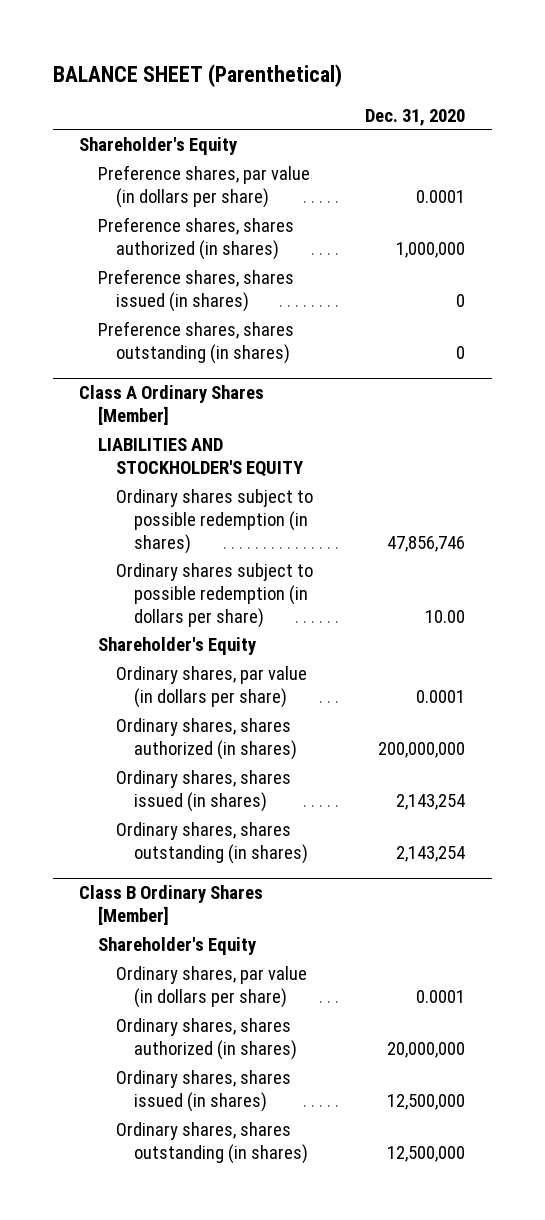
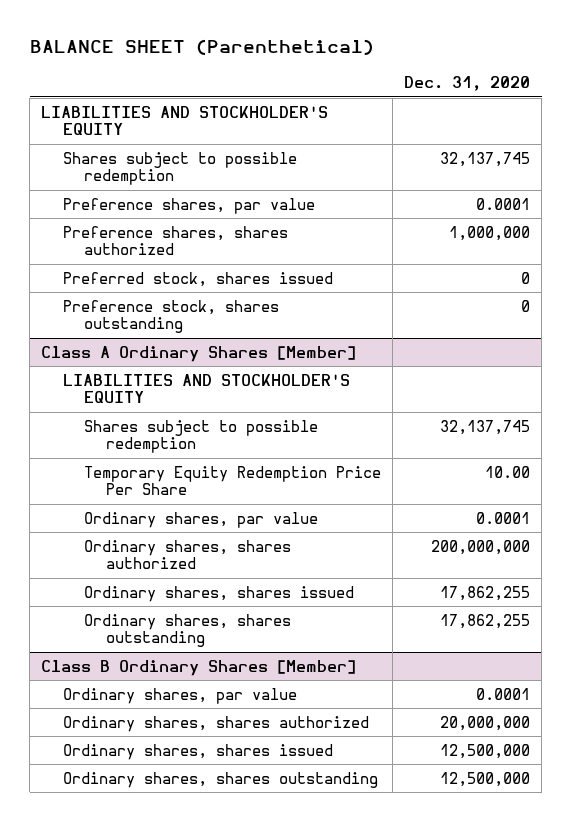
[79,136,238,155] Shareholder's Equity -> none
none -> [41,105,329,136] LIABILITIES AND STOCKHOLDER'S EQUITY
none -> [62,151,297,186] Shares subject to possible redemption
[97,164,310,208] Preference shares, par value (in dollars per share) -> [62,197,315,214] Preference shares, par value
[97,216,294,260] Preference shares, shares authorized (in shares) -> [62,225,288,256] Preference shares, shares authorized
[97,268,294,312] Preference shares, shares issued (in shares) -> [62,271,333,287] Preferred stock, shares issued
[97,320,294,364] Preference shares, shares outstanding (in shares) -> [62,299,279,334] Preference stock, shares outstanding
[97,636,256,655] Shareholder's Equity -> none
[115,488,313,554] Ordinary shares subject to possible redemption (in shares) -> [84,419,319,454] Shares subject to possible redemption
[387,535,466,552] 47,856,746 -> [440,419,531,435] 32,137,745
[115,562,313,628] Ordinary shares subject to possible redemption (in dollars per share) -> [84,465,382,496] Temporary Equity Redemption Price Per Share
[115,665,307,708] Ordinary shares, par value (in dollars per share) -> [84,511,319,528] Ordinary shares, par value
[115,717,297,760] Ordinary shares, shares authorized (in shares) -> [84,539,292,570] Ordinary shares, shares authorized
[115,769,291,812] Ordinary shares, shares issued (in shares) -> [84,585,355,602] Ordinary shares, shares issued
[396,793,466,810] 2,143,254 -> [440,585,531,601] 17,862,255
[115,821,308,864] Ordinary shares, shares outstanding (in shares) -> [84,613,292,648] Ordinary shares, shares outstanding
[396,845,466,862] 2,143,254 -> [440,613,531,629] 17,862,255
[97,936,256,955] Shareholder's Equity -> none
[115,965,307,1008] Ordinary shares, par value (in dollars per share) -> [62,687,297,704] Ordinary shares, par value
[115,1017,297,1060] Ordinary shares, shares authorized (in shares) -> [62,715,369,732] Ordinary shares, shares authorized
[115,1069,291,1112] Ordinary shares, shares issued (in shares) -> [62,743,333,760] Ordinary shares, shares issued
[115,1121,308,1164] Ordinary shares, shares outstanding (in shares) -> [62,771,378,788] Ordinary shares, shares outstanding

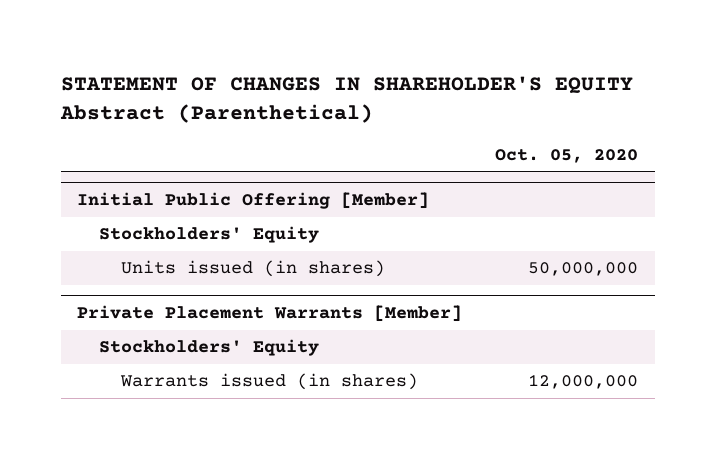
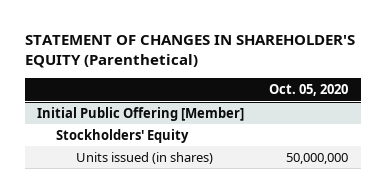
[59,75,633,123] STATEMENT OF CHANGES IN SHAREHOLDER'S EQUITY Abstract (Parenthetical) -> [24,34,355,69] STATEMENT OF CHANGES IN SHAREHOLDER'S EQUITY (Parenthetical)
[77,305,463,323] Private Placement Warrants [Member] -> none
[99,339,320,357] Stockholders' Equity -> none
[120,373,419,391] Warrants issued (in shares) -> none

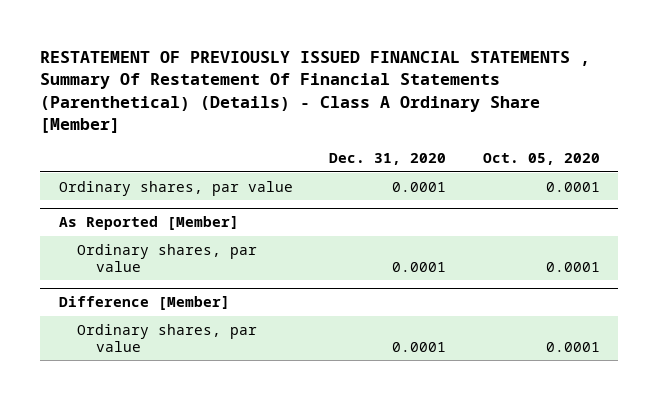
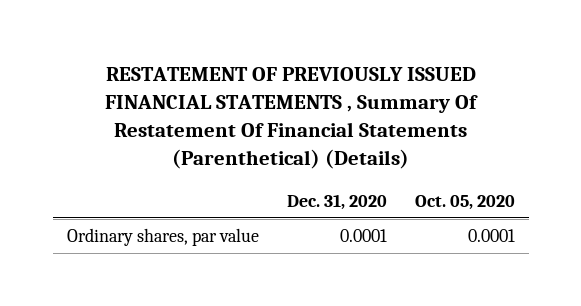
[40,50,591,134] RESTATEMENT OF PREVIOUSLY ISSUED FINANCIAL STATEMENTS , Summary Of Restatement Of Financial Statements (Parenthetical) (Details) - Class A Ordinary Share [Member] -> [104,66,478,170] RESTATEMENT OF PREVIOUSLY ISSUED FINANCIAL STATEMENTS , Summary Of Restatement Of Financial Statements (Parenthetical) (Details)
[58,216,239,231] As Reported [Member] -> none
[77,243,258,273] Ordinary shares, par value -> none
[58,296,230,311] Difference [Member] -> none
[77,323,258,353] Ordinary shares, par value -> none

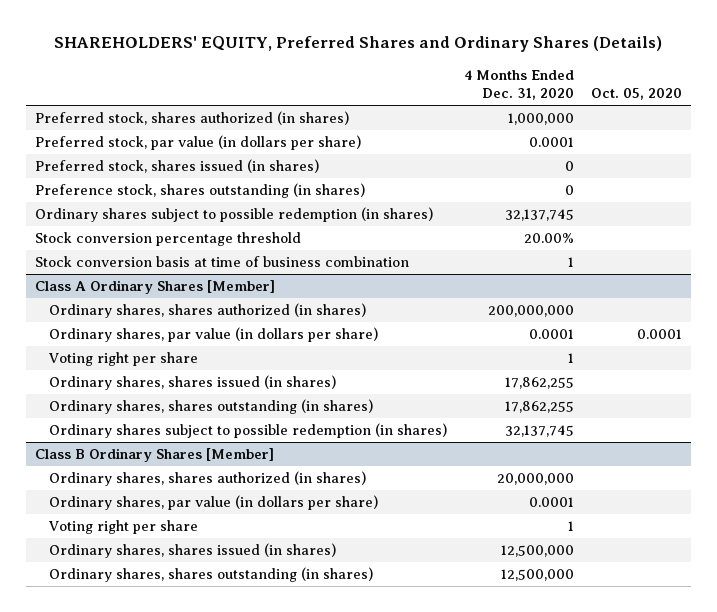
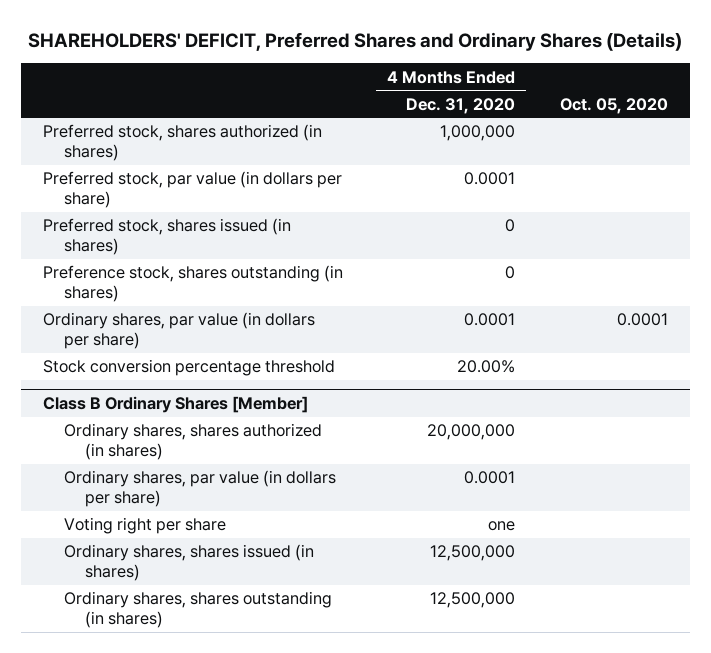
[54,36,663,53] SHAREHOLDERS' EQUITY, Preferred Shares and Ordinary Shares (Details) -> [28,31,683,51] SHAREHOLDERS' DEFICIT, Preferred Shares and Ordinary Shares (Details)
[34,207,433,223] Ordinary shares subject to possible redemption (in shares) -> none
[34,256,409,268] Stock conversion basis at time of business combination -> none
[34,280,275,295] Class A Ordinary Shares [Member] -> none
[48,303,366,319] Ordinary shares, shares authorized (in shares) -> none
[47,352,198,367] Voting right per share -> none
[48,375,336,391] Ordinary shares, shares issued (in shares) -> none
[48,399,373,415] Ordinary shares, shares outstanding (in shares) -> none
[48,423,447,439] Ordinary shares subject to possible redemption (in shares) -> none
[34,232,301,247] Stock conversion percentage threshold -> [43,359,336,377] Stock conversion percentage threshold
[567,521,574,532] 1 -> [488,521,516,532] one

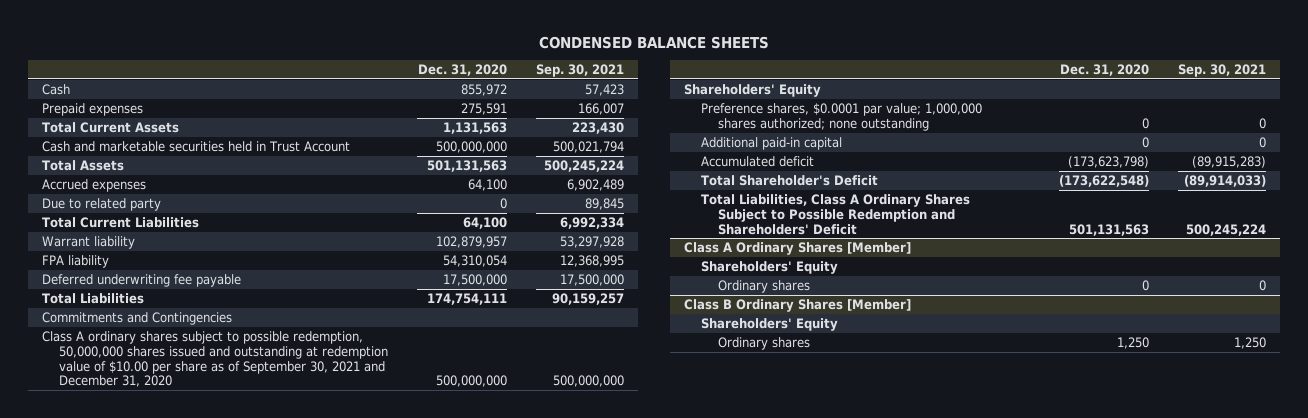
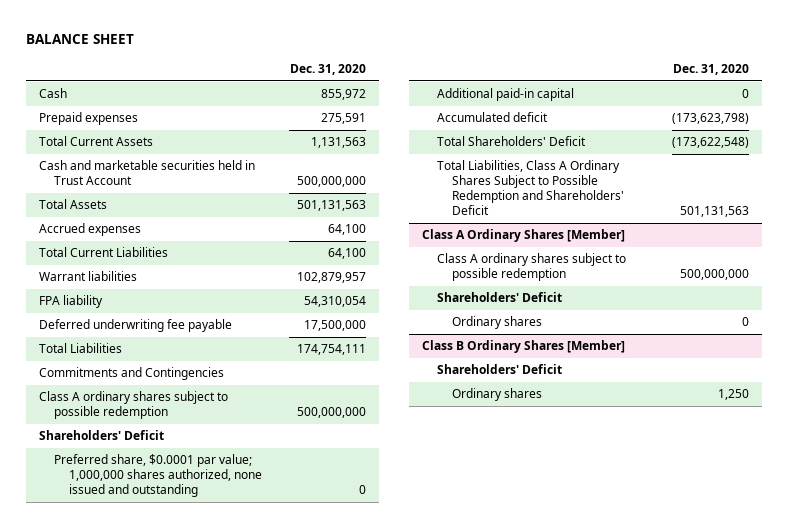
[539,35,770,49] CONDENSED BALANCE SHEETS -> [26,34,135,45] BALANCE SHEET
[535,64,624,78] Sep. 30, 2021 -> none
[42,197,162,211] Due to related party -> none
[42,235,136,249] Warrant liability -> [39,271,138,282] Warrant liabilities
[42,330,389,388] Class A ordinary shares subject to possible redemption, 50,000,000 shares issued and outstanding at redemption value of $10.00 per share as of September 30, 2021 and December 31, 2020 -> [39,391,229,420] Class A ordinary shares subject to possible redemption
[684,83,822,97] Shareholders' Equity -> [39,430,165,441] Shareholders' Deficit
[701,102,983,131] Preference shares, $0.0001 par value; 1,000,000 shares authorized; none outstanding -> [54,454,263,498] Preferred share, $0.0001 par value; 1,000,000 shares authorized, none issued and outstanding
[701,174,879,186] Total Shareholder's Deficit -> [436,136,586,147] Total Shareholders' Deficit
none -> [436,253,626,282] Class A ordinary shares subject to possible redemption
[701,260,839,274] Shareholders' Equity -> [436,292,562,303] Shareholders' Deficit
[701,317,839,331] Shareholders' Equity -> [436,364,562,375] Shareholders' Deficit

